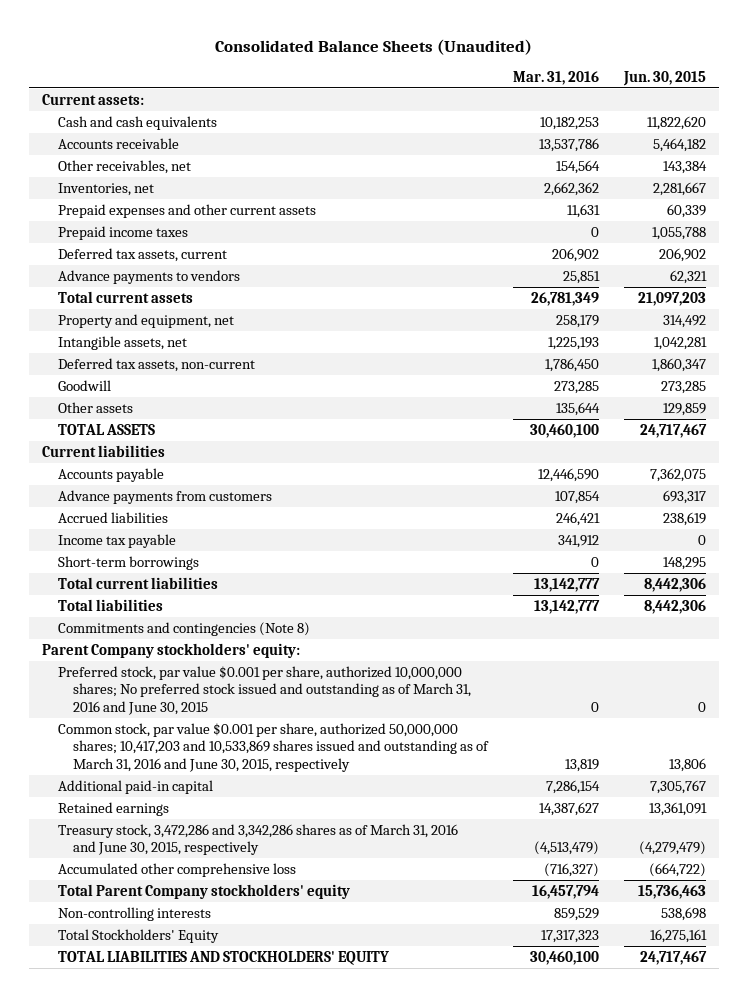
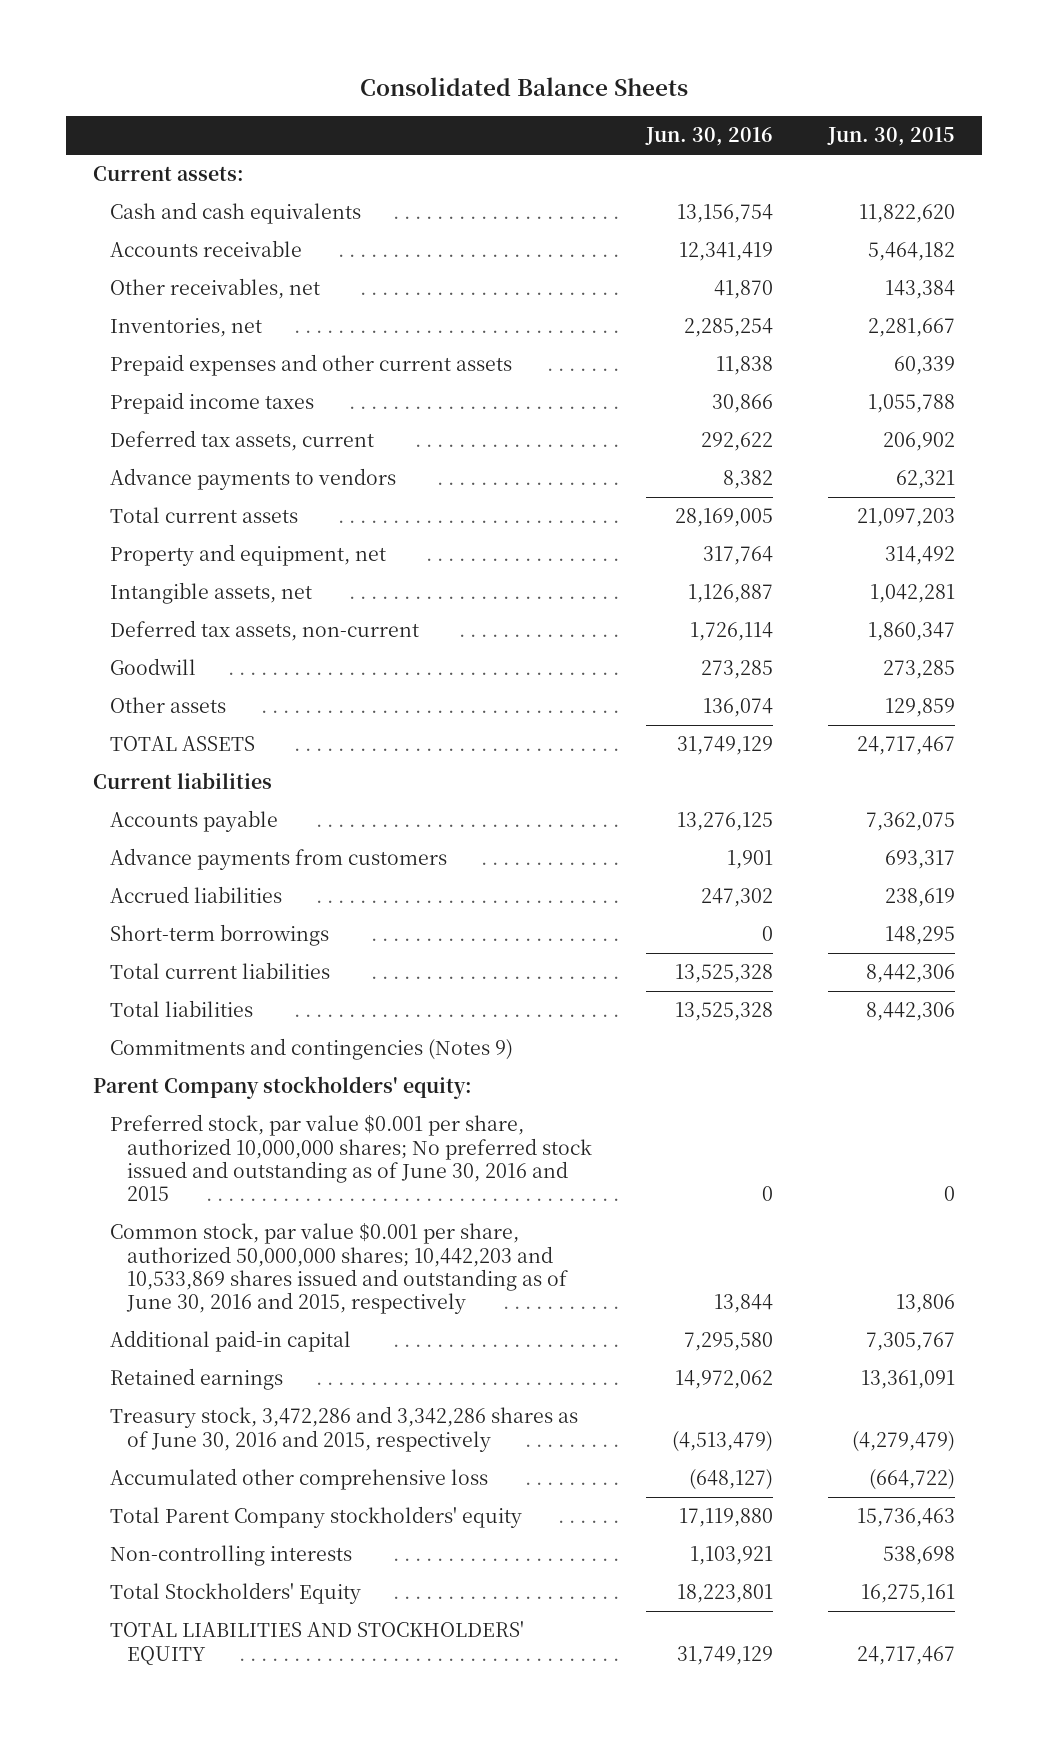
[214,38,532,55] Consolidated Balance Sheets (Unaudited) -> [359,77,688,97] Consolidated Balance Sheets
[513,70,600,85] Mar. 31, 2016 -> none
none -> [645,127,774,147] Jun. 30, 2016
[57,533,176,548] Income tax payable -> none
[57,621,310,636] Commitments and contingencies (Note 8) -> [110,1038,514,1061] Commitments and contingencies (Notes 9)
[57,665,472,715] Preferred stock, par value $0.001 per share, authorized 10,000,000 shares; No preferred stock issued and outstanding as of March 31, 2016 and June 30, 2015 -> [110,1114,593,1201] Preferred stock, par value $0.001 per share, authorized 10,000,000 shares; No preferred stock issued and outstanding as of June 30, 2016 and 2015
[57,722,490,772] Common stock, par value $0.001 per share, authorized 50,000,000 shares; 10,417,203 and 10,533,869 shares issued and outstanding as of March 31, 2016 and June 30, 2015, respectively -> [110,1223,569,1314] Common stock, par value $0.001 per share, authorized 50,000,000 shares; 10,442,203 and 10,533,869 shares issued and outstanding as of June 30, 2016 and 2015, respectively
[57,823,458,856] Treasury stock, 3,472,286 and 3,342,286 shares as of March 31, 2016 and June 30, 2015, respectively -> [110,1406,579,1452] Treasury stock, 3,472,286 and 3,342,286 shares as of June 30, 2016 and 2015, respectively

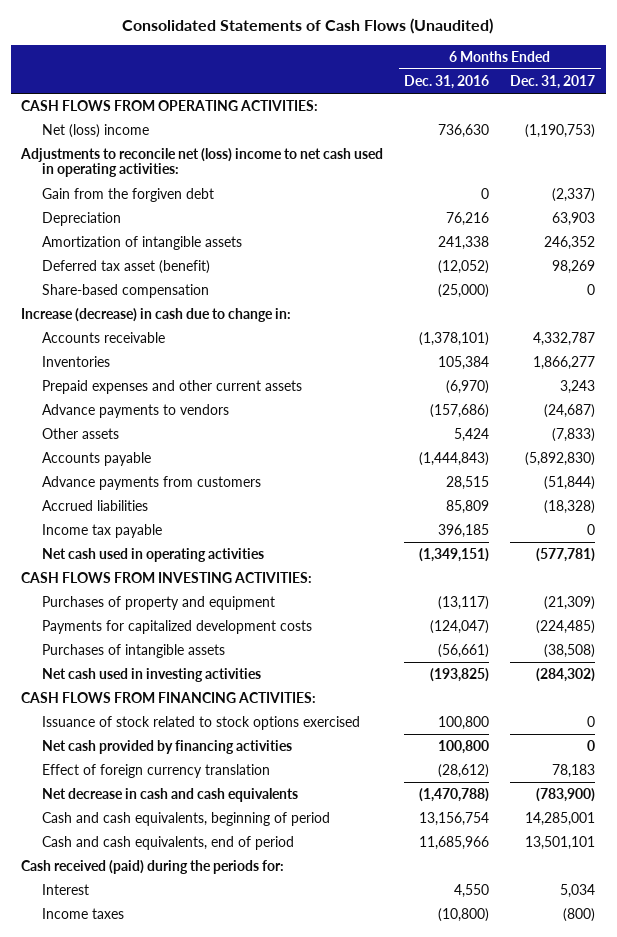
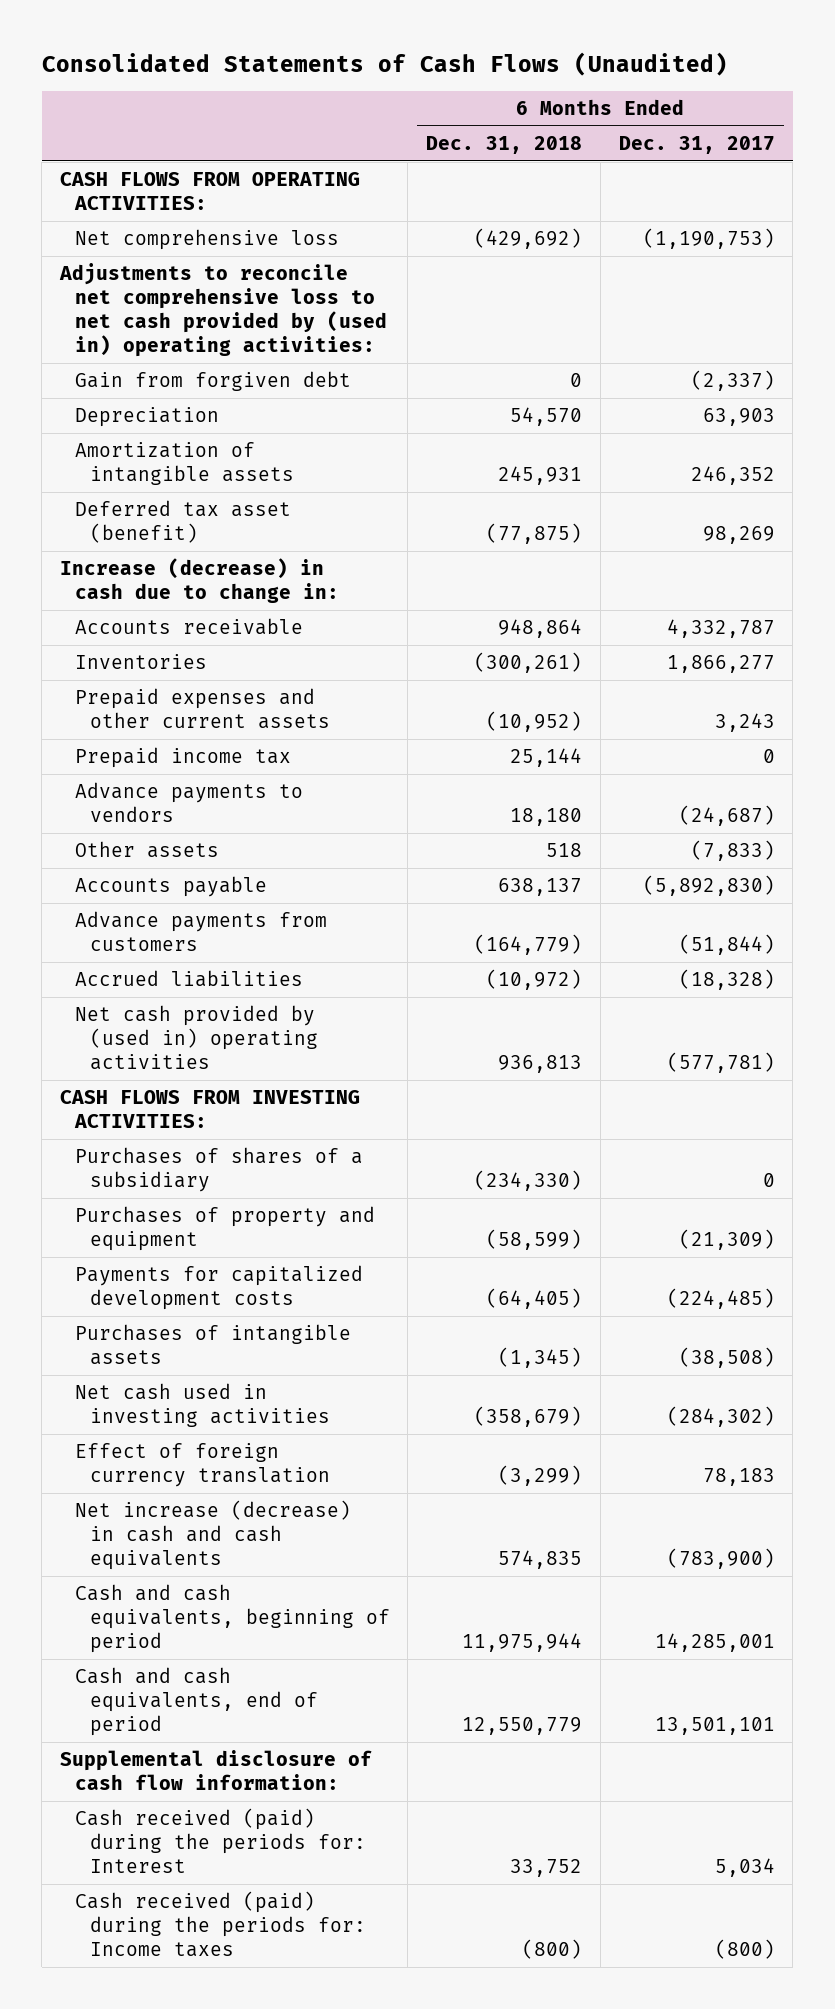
[404,74,490,89] Dec. 31, 2016 -> none
none -> [426,135,583,154] Dec. 31, 2018
[41,123,149,138] Net (loss) income -> [74,229,339,251] Net comprehensive loss
[20,147,384,178] Adjustments to reconcile net (loss) income to net cash used in operating activities: -> [59,263,387,358] Adjustments to reconcile net comprehensive loss to net cash provided by (used in) operating activities:
[41,187,214,202] Gain from the forgiven debt -> [74,371,351,392] Gain from forgiven debt
[41,283,209,298] Share-based compensation -> none
none -> [74,747,291,769] Prepaid income tax
[41,523,162,538] Income tax payable -> none
[41,547,264,562] Net cash used in operating activities -> [74,1005,318,1071] Net cash provided by (used in) operating activities
none -> [74,1147,363,1193] Purchases of shares of a subsidiary
[21,691,317,703] CASH FLOWS FROM FINANCING ACTIVITIES: -> none
[41,715,360,730] Issuance of stock related to stock options exercised -> none
[41,739,292,754] Net cash provided by financing activities -> none
[41,787,298,802] Net decrease in cash and cash equivalents -> [74,1500,351,1571] Net increase (decrease) in cash and cash equivalents
[21,859,285,874] Cash received (paid) during the periods for: -> none
none -> [60,1750,373,1791] Supplemental disclosure of cash flow information:
[41,883,89,895] Interest -> [74,1808,366,1874] Cash received (paid) during the periods for: Interest
[41,907,124,919] Income taxes -> [74,1891,366,1958] Cash received (paid) during the periods for: Income taxes

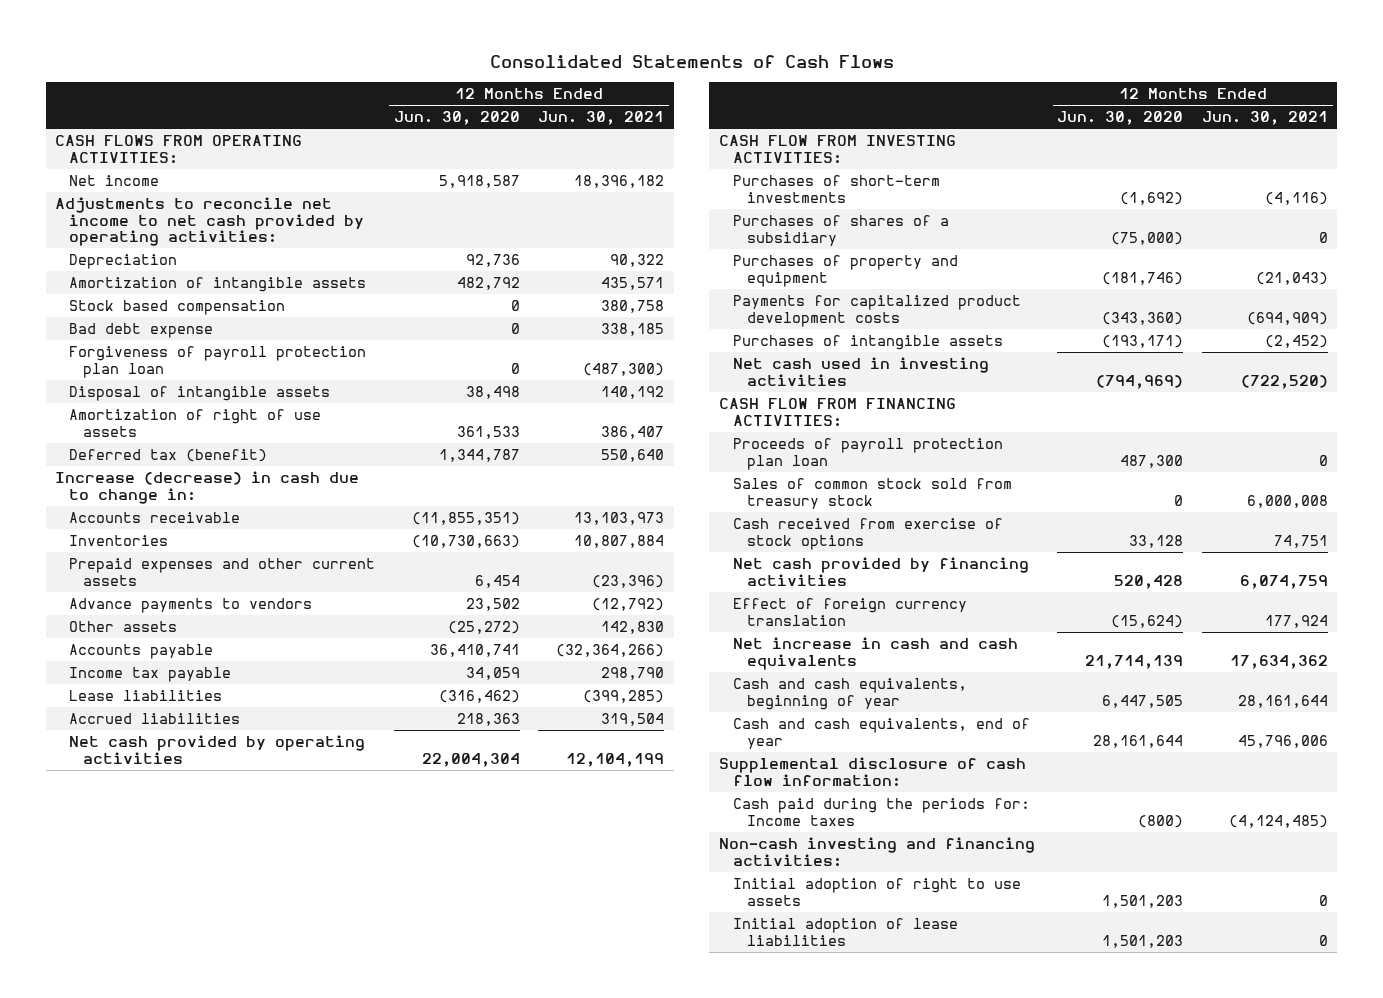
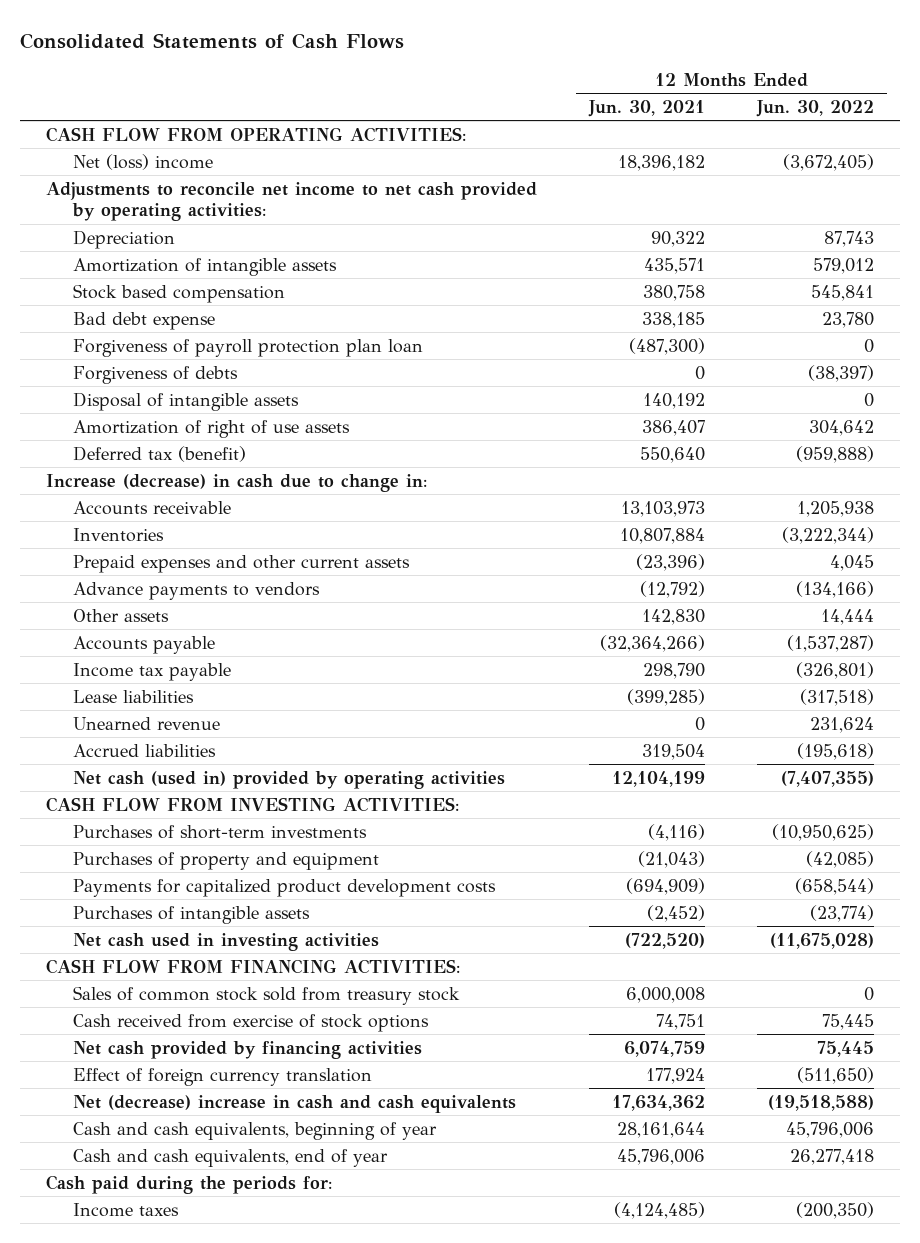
[393,111,520,126] Jun. 30, 2020 -> none
none -> [756,100,875,118] Jun. 30, 2022
[55,134,303,164] CASH FLOWS FROM OPERATING ACTIVITIES: -> [46,126,467,142] CASH FLOW FROM OPERATING ACTIVITIES:
[69,174,160,186] Net income -> [72,153,213,170] Net (loss) income
none -> [72,365,238,384] Forgiveness of debts
none -> [72,716,220,730] Unearned revenue
[69,734,366,764] Net cash provided by operating activities -> [72,770,505,789] Net cash (used in) provided by operating activities
[732,214,949,246] Purchases of shares of a subsidiary -> none
[732,437,1003,470] Proceeds of payroll protection plan loan -> none
[732,636,1018,670] Net increase in cash and cash equivalents -> [72,1094,516,1113] Net (decrease) increase in cash and cash equivalents
[718,756,1026,787] Supplemental disclosure of cash flow information: -> none
[718,836,1035,867] Non-cash investing and financing activities: -> none
[732,877,1021,906] Initial adoption of right to use assets -> none
[732,917,958,946] Initial adoption of lease liabilities -> none
none -> [46,1174,333,1194] Cash paid during the periods for:
[732,797,1030,826] Cash paid during the periods for: Income taxes -> [72,1202,179,1217] Income taxes

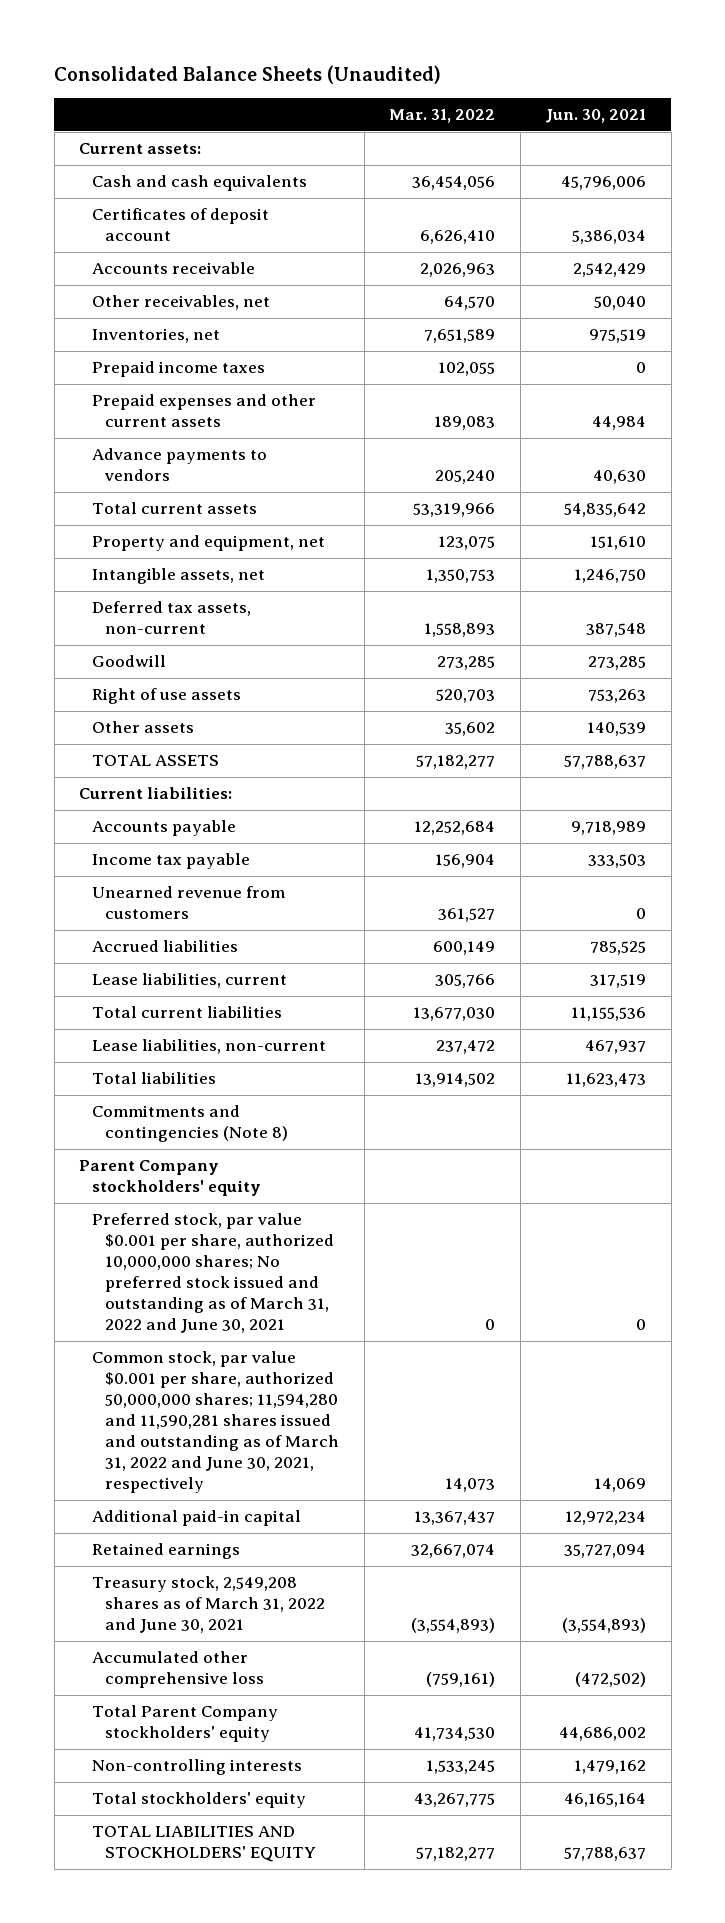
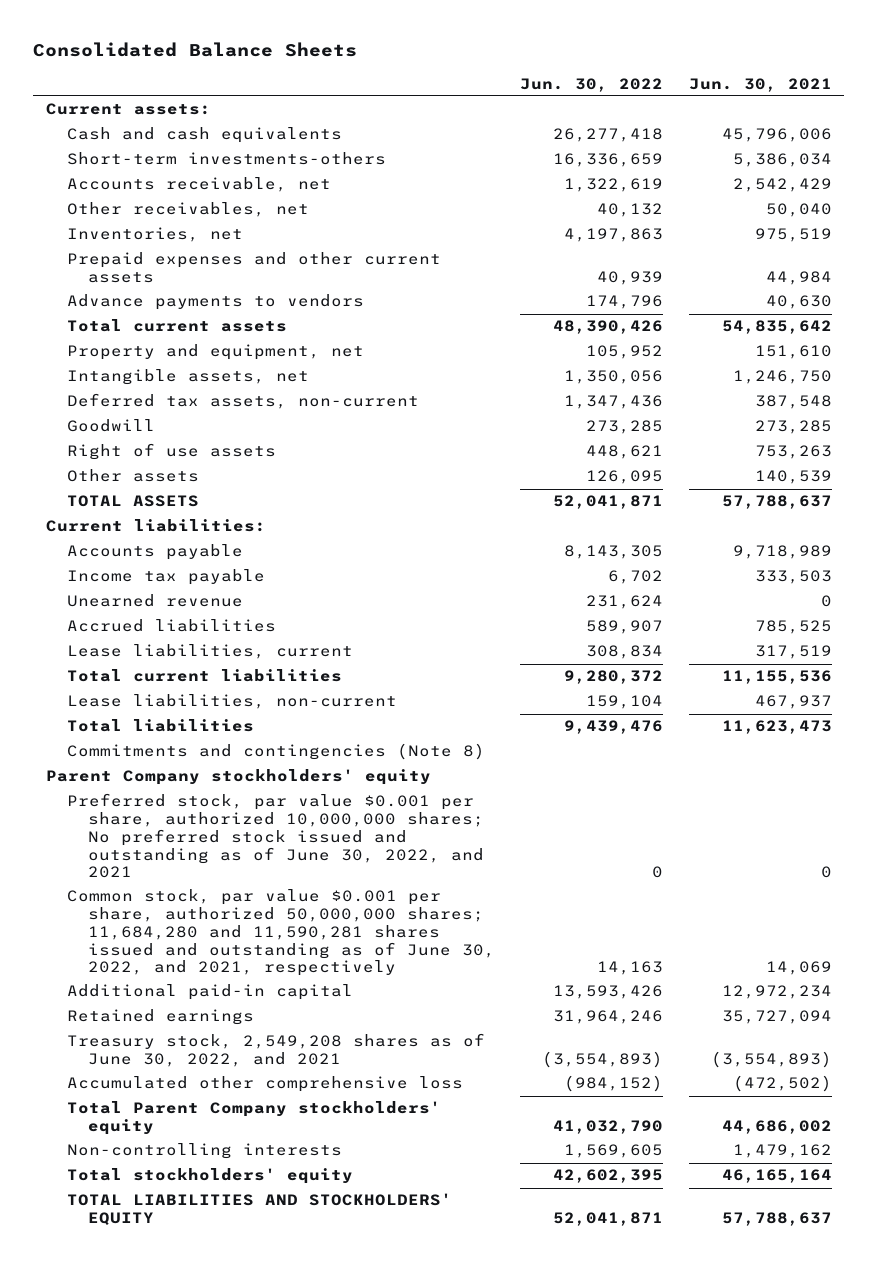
[54,64,442,84] Consolidated Balance Sheets (Unaudited) -> [33,42,358,58] Consolidated Balance Sheets
[389,109,496,124] Mar. 31, 2022 -> none
none -> [520,77,664,92] Jun. 30, 2022
[92,208,270,242] Certificates of deposit account -> [66,152,386,166] Short-term investments-others
[92,262,256,275] Accounts receivable -> [66,177,331,193] Accounts receivable, net
[92,361,266,378] Prepaid income taxes -> none
[92,886,286,920] Unearned revenue from customers -> [66,594,243,608] Unearned revenue
[92,1213,335,1334] Preferred stock, par value $0.001 per share, authorized 10,000,000 shares; No preferred stock issued and outstanding as of March 31, 2022 and June 30, 2021 -> [66,793,484,879] Preferred stock, par value $0.001 per share, authorized 10,000,000 shares; No preferred stock issued and outstanding as of June 30, 2022, and 2021
[92,1351,340,1494] Common stock, par value $0.001 per share, authorized 50,000,000 shares; 11,594,280 and 11,590,281 shares issued and outstanding as of March 31, 2022 and June 30, 2021, respectively -> [66,889,495,977] Common stock, par value $0.001 per share, authorized 50,000,000 shares; 11,684,280 and 11,590,281 shares issued and outstanding as of June 30, 2022, and 2021, respectively
[92,1576,326,1634] Treasury stock, 2,549,208 shares as of March 31, 2022 and June 30, 2021 -> [66,1033,485,1068] Treasury stock, 2,549,208 shares as of June 30, 2022, and 2021

